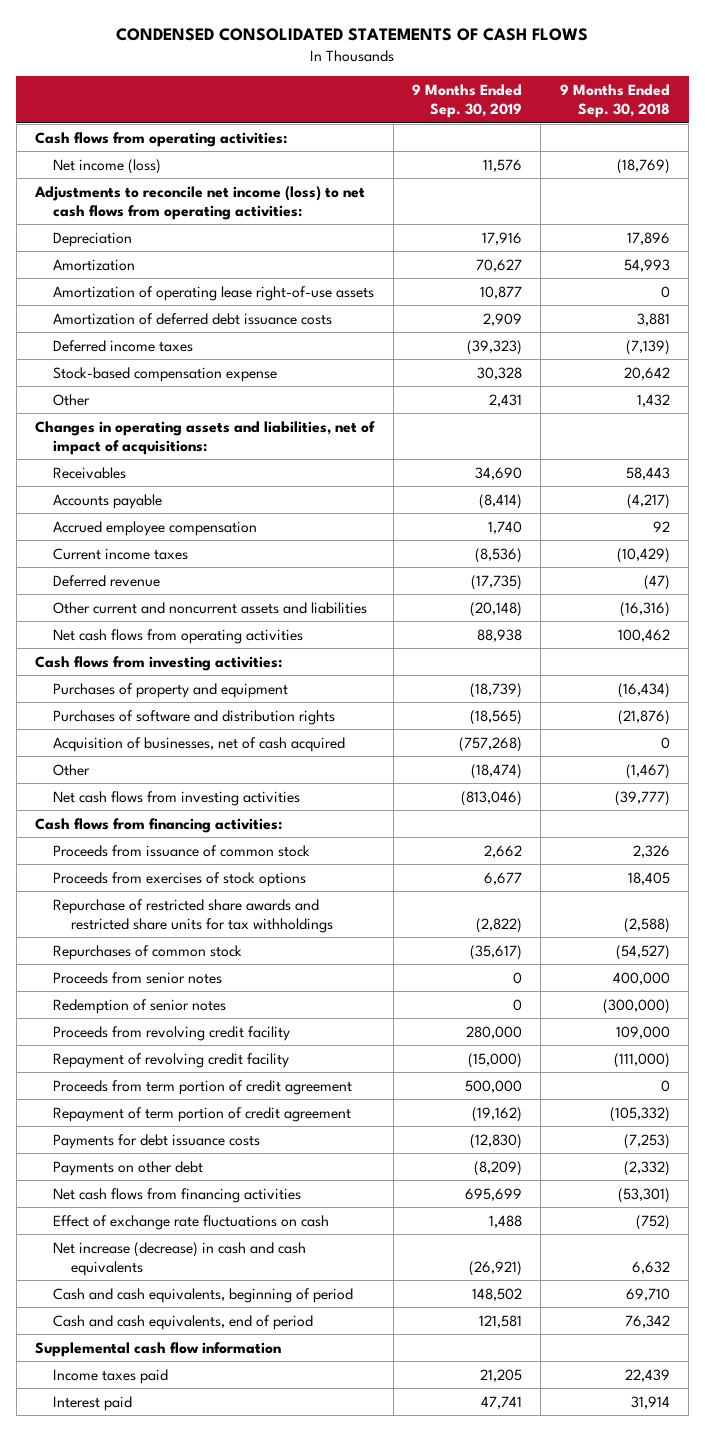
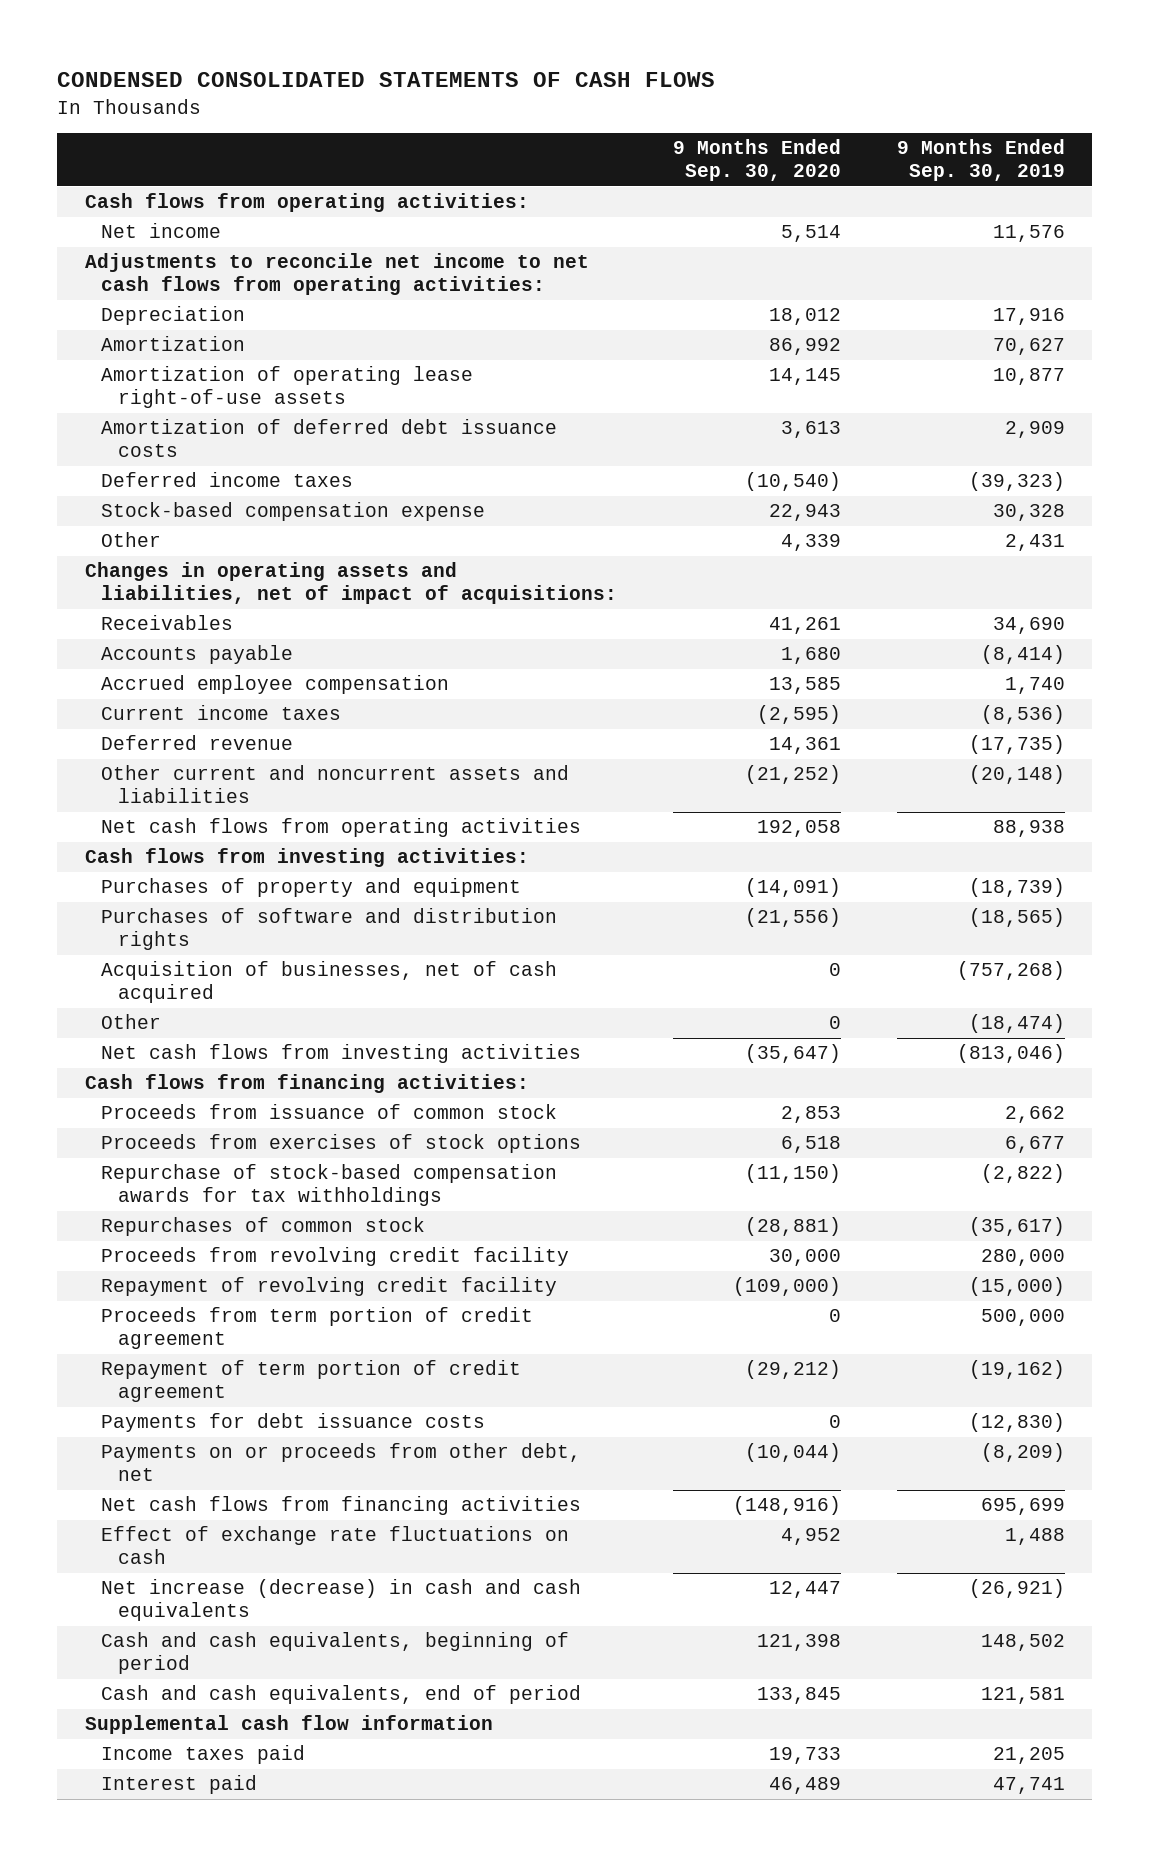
[559,83,670,119] 9 Months Ended Sep. 30, 2018 -> none
none -> [672,139,841,182] 9 Months Ended Sep. 30, 2020
[53,158,162,174] Net income (loss) -> [101,223,222,239] Net income
[34,185,366,220] Adjustments to reconcile net income (loss) to net cash flows from operating activities: -> [84,253,589,296] Adjustments to reconcile net income to net cash flows from operating activities:
[53,898,334,933] Repurchase of restricted share awards and restricted share units for tax withholdings -> [101,1164,558,1207] Repurchase of stock-based compensation awards for tax withholdings
[53,971,223,984] Proceeds from senior notes -> none
[53,998,227,1014] Redemption of senior notes -> none
[53,1160,204,1176] Payments on other debt -> [101,1443,582,1482] Payments on or proceeds from other debt, net

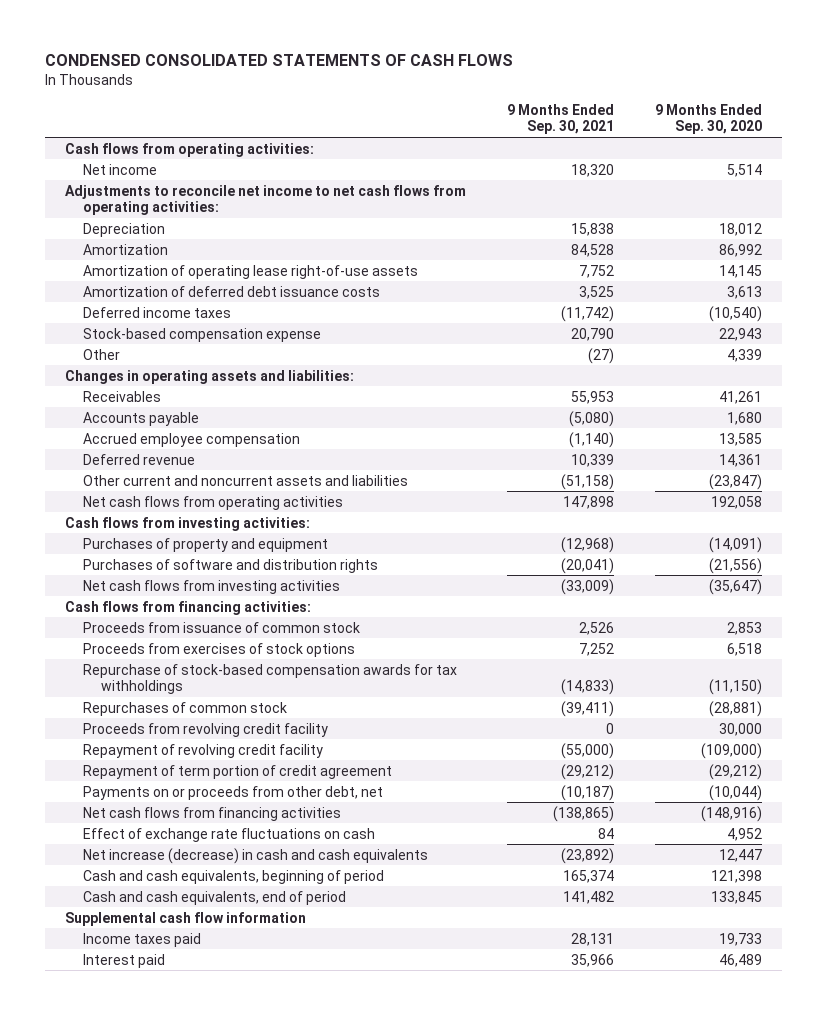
[896,139,1065,182] 9 Months Ended Sep. 30, 2019 -> none
none -> [506,104,614,135] 9 Months Ended Sep. 30, 2021
[84,562,618,605] Changes in operating assets and liabilities, net of impact of acquisitions: -> [65,369,355,384] Changes in operating assets and liabilities:
[101,705,342,721] Current income taxes -> none
[744,765,841,785] (21,252) -> [708,473,762,490] (23,847)
[101,961,558,1004] Acquisition of businesses, net of cash acquired -> none
[101,1014,162,1030] Other -> none
[101,1307,534,1350] Proceeds from term portion of credit agreement -> none
[101,1413,486,1433] Payments for debt issuance costs -> none

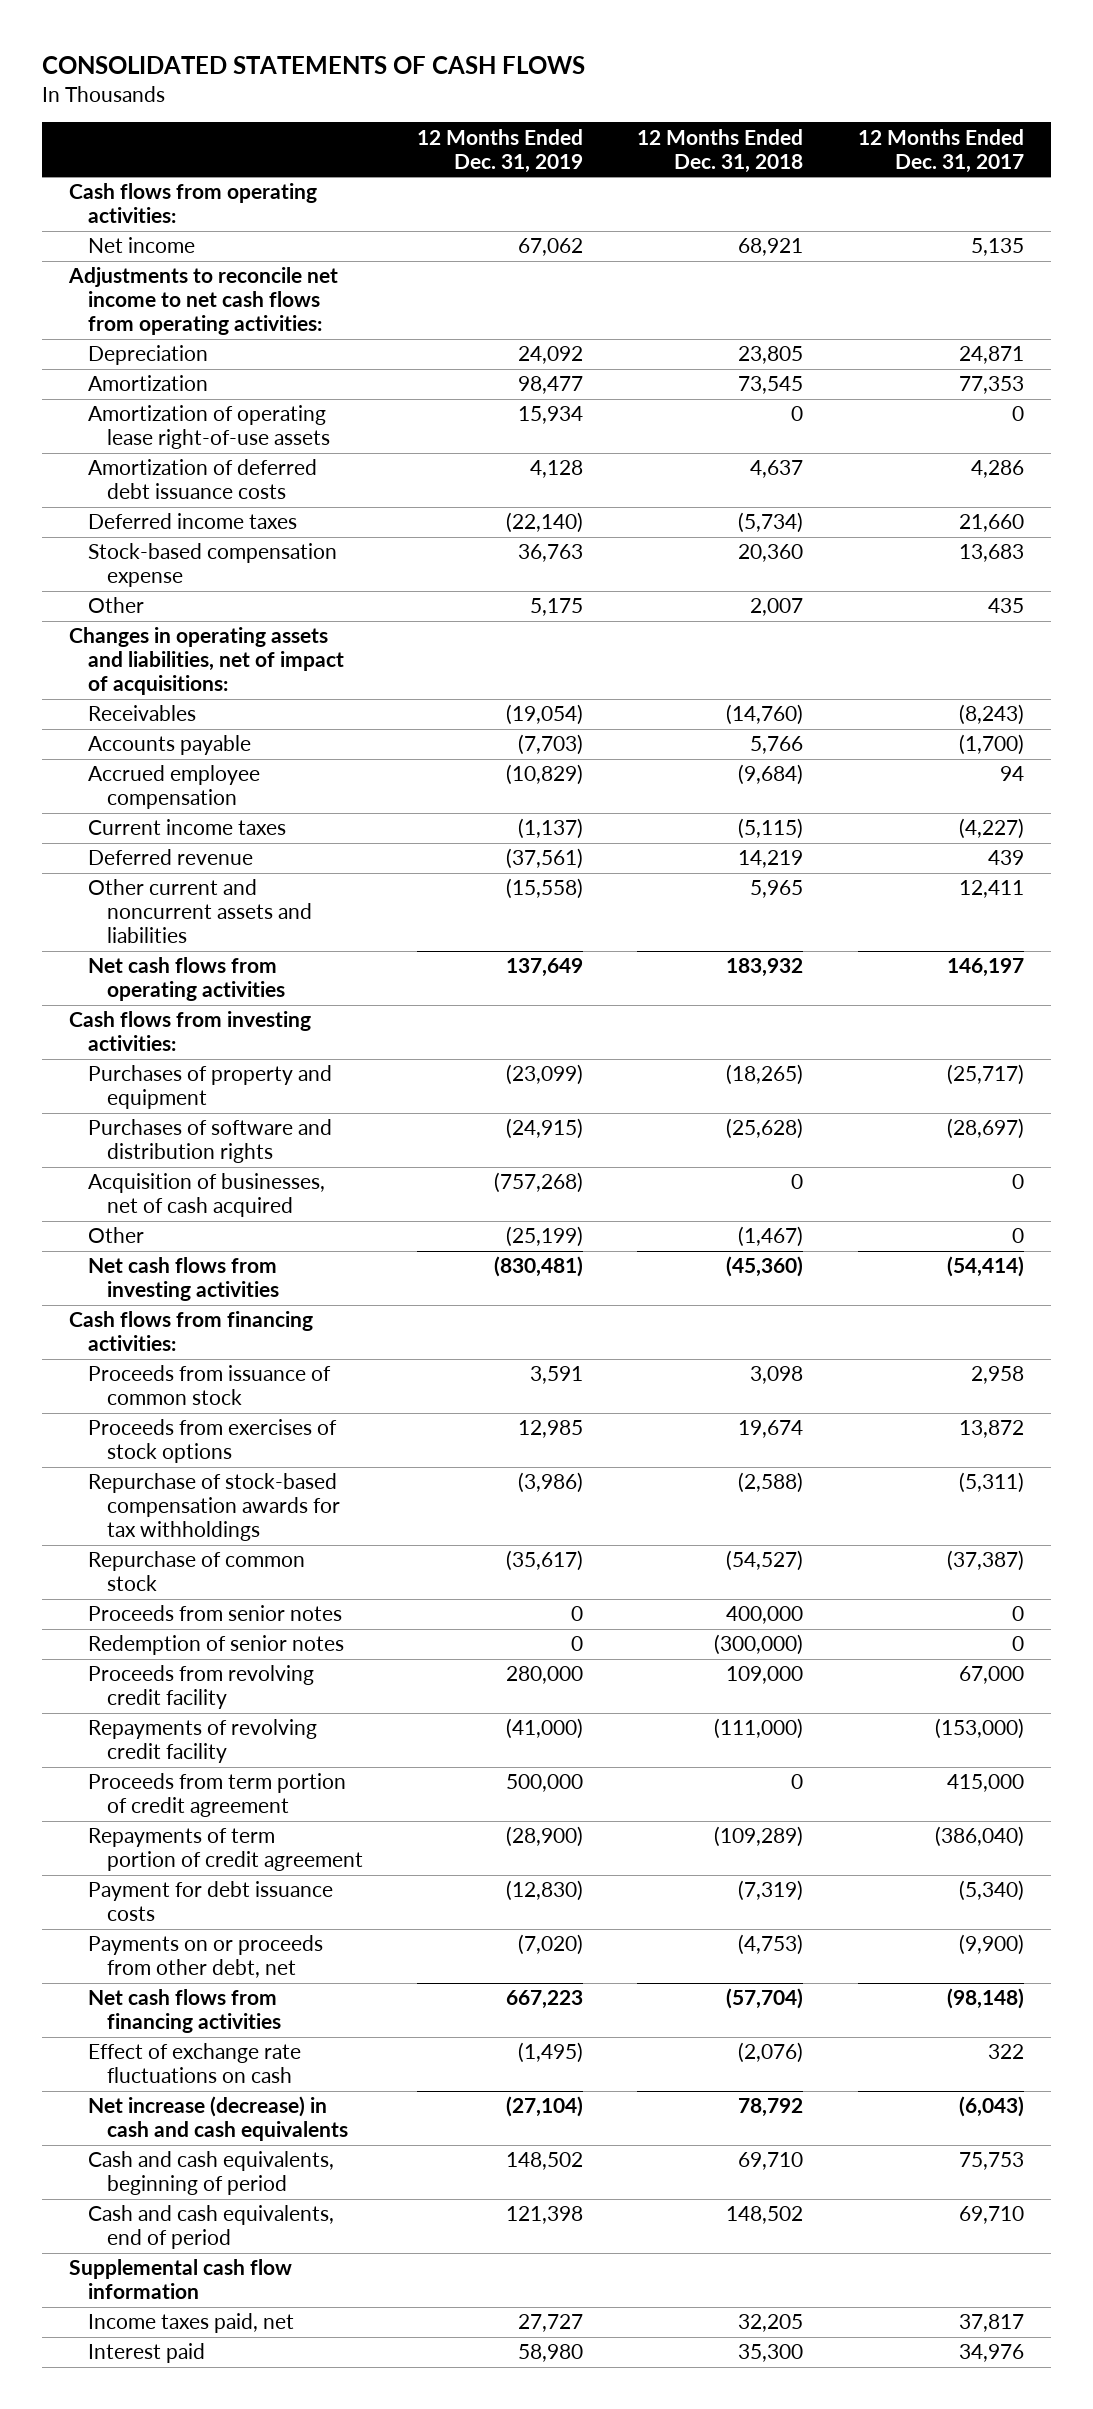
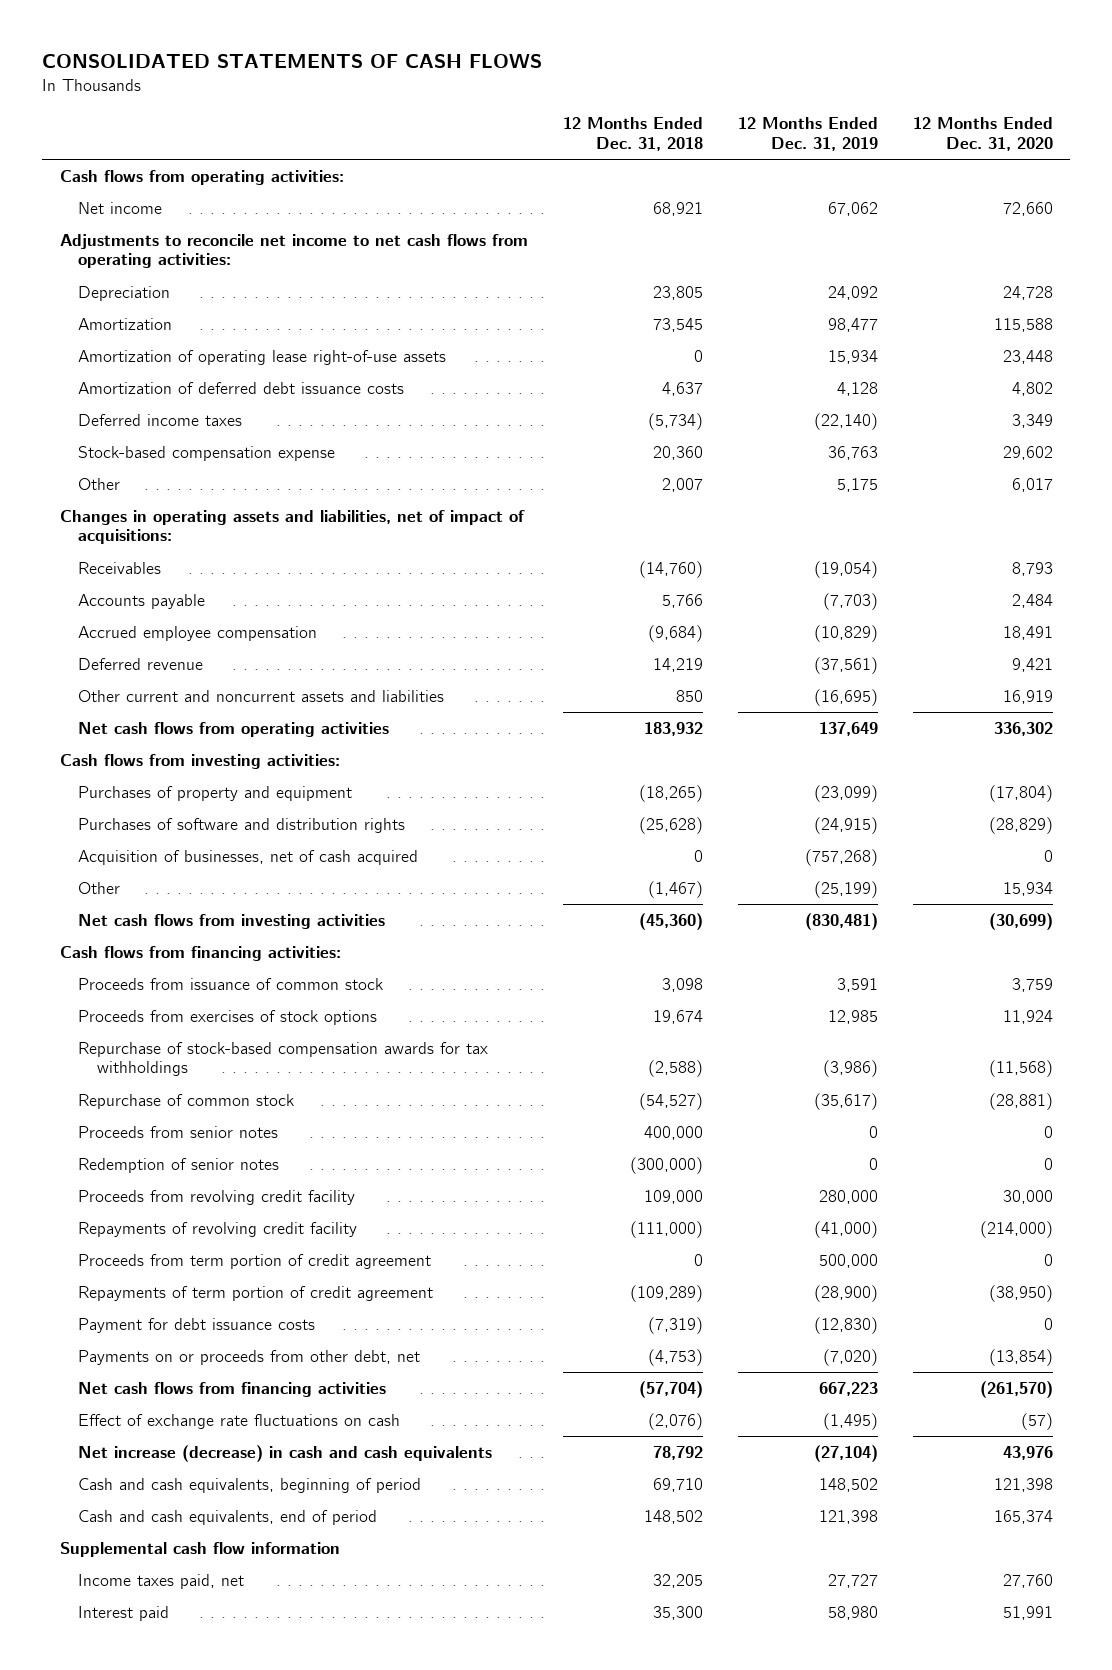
[857,128,1024,173] 12 Months Ended Dec. 31, 2017 -> none
none -> [912,117,1053,152] 12 Months Ended Dec. 31, 2020
[88,819,287,836] Current income taxes -> none
[506,878,584,900] (15,558) -> [813,688,878,706] (16,695)
[750,880,804,899] 5,965 -> [675,689,703,702] 850

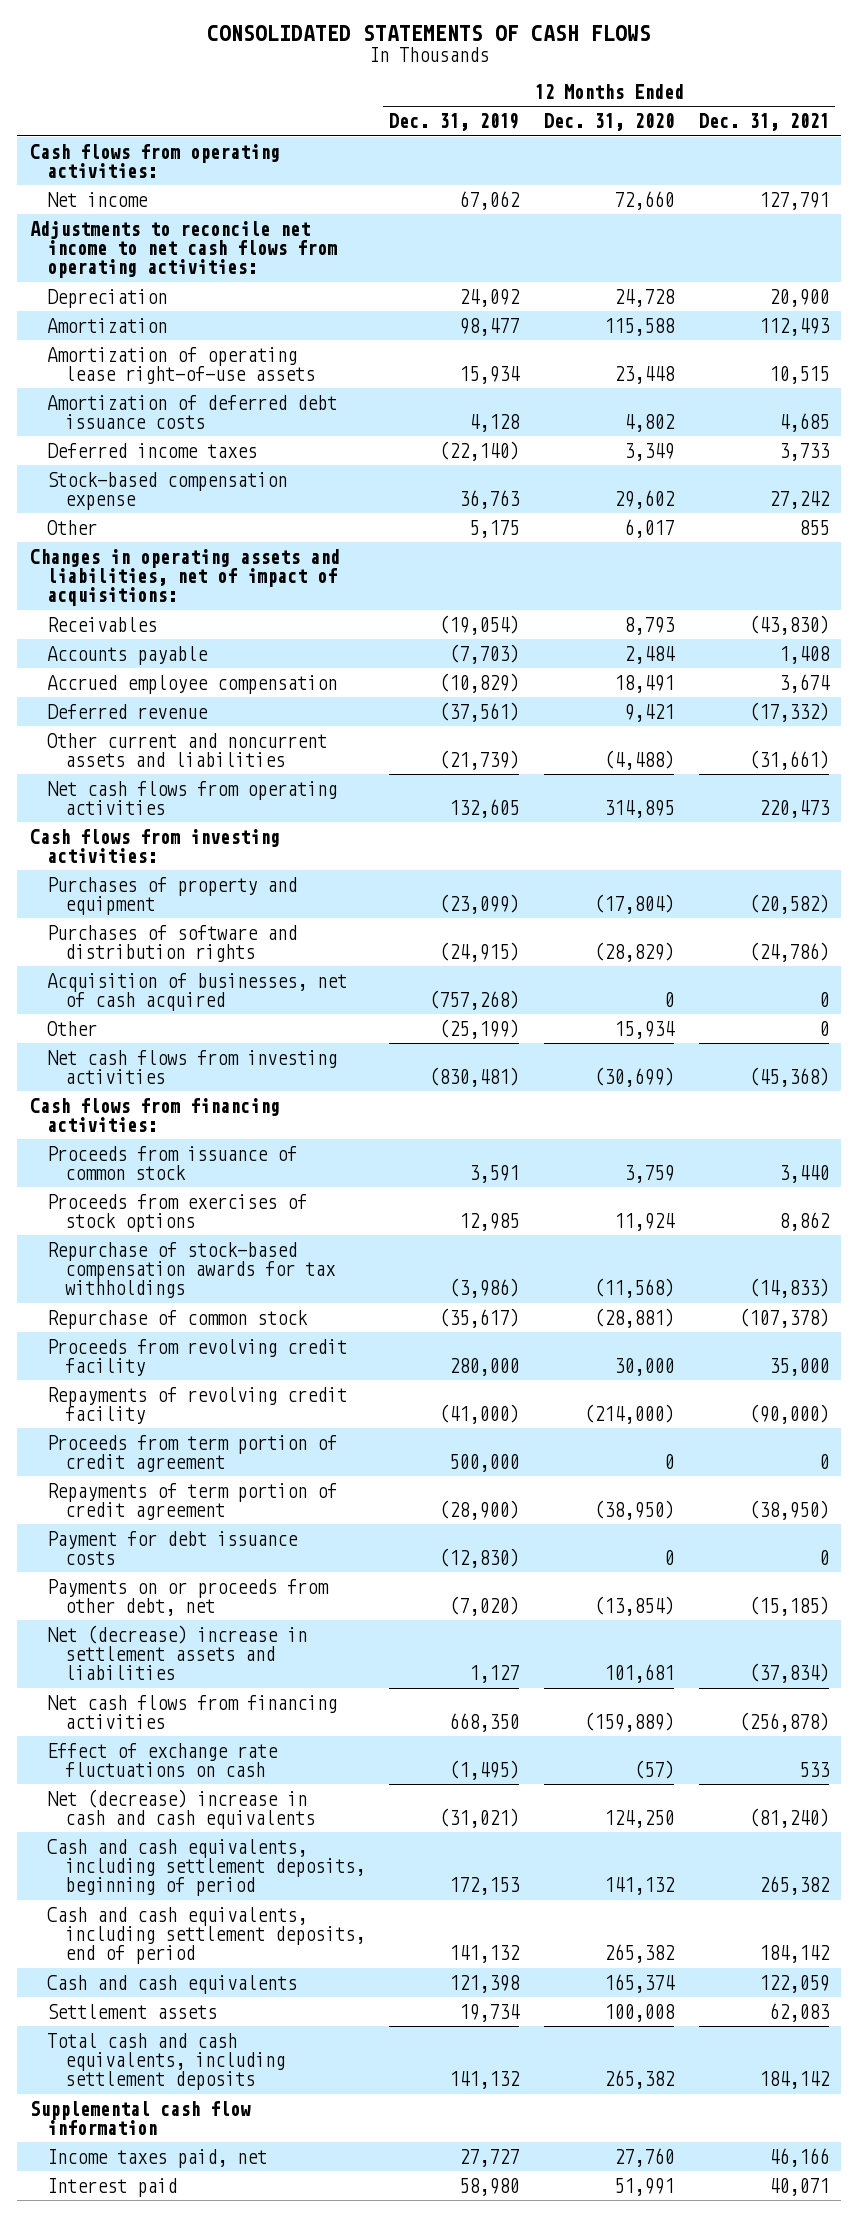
[562,117,703,152] 12 Months Ended Dec. 31, 2018 -> none
none -> [698,113,829,132] Dec. 31, 2021
[813,688,878,706] (16,695) -> [439,749,520,770] (21,739)
[1002,689,1053,704] 16,919 -> [603,749,674,770] (4,488)
[818,721,878,736] 137,649 -> [449,798,520,818] 132,605
[993,721,1053,736] 336,302 -> [603,799,674,818] 314,895
[78,1125,279,1138] Proceeds from senior notes -> none
[78,1157,280,1173] Redemption of senior notes -> none
none -> [47,1624,308,1681] Net (decrease) increase in settlement assets and liabilities
[818,1381,878,1396] 667,223 -> [449,1712,520,1732] 668,350
[979,1380,1053,1398] (261,570) -> [583,1711,674,1732] (159,889)
[78,1444,493,1462] Net increase (decrease) in cash and cash equivalents -> [47,1788,315,1829] Net (decrease) increase in cash and cash equivalents
[813,1444,878,1462] (27,104) -> [439,1807,520,1828] (31,021)
[1002,1445,1053,1460] 43,976 -> [603,1809,674,1828] 124,250
[78,1477,422,1493] Cash and cash equivalents, beginning of period -> [47,1838,365,1897] Cash and cash equivalents, including settlement deposits, beginning of period
[818,1477,878,1492] 148,502 -> [449,1877,521,1896] 172,153
[993,1477,1053,1492] 121,398 -> [603,1877,675,1896] 141,132
[78,1509,378,1525] Cash and cash equivalents, end of period -> [47,1906,365,1965] Cash and cash equivalents, including settlement deposits, end of period
[818,1509,878,1524] 121,398 -> [449,1945,521,1964] 141,132
[993,1509,1053,1524] 165,374 -> [603,1944,675,1964] 265,382
none -> [47,1974,298,1994] Cash and cash equivalents
none -> [47,2003,218,2019] Settlement assets
none -> [47,2032,285,2091] Total cash and cash equivalents, including settlement deposits

